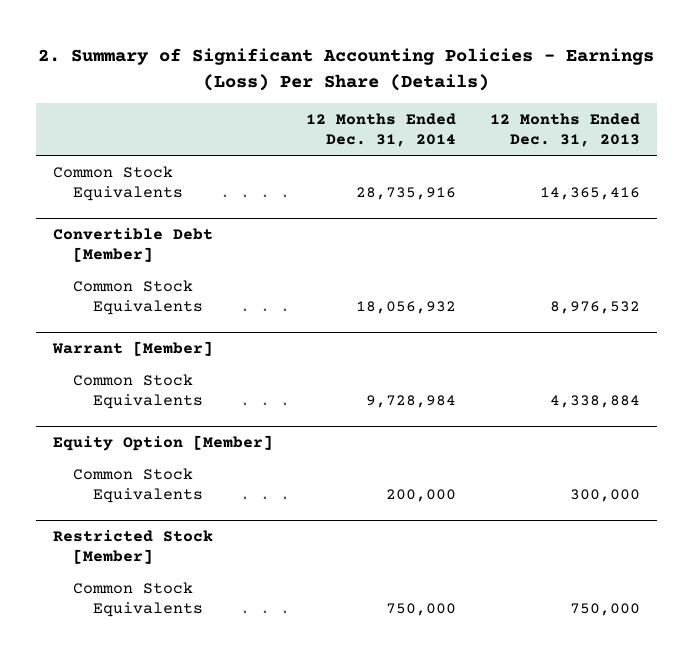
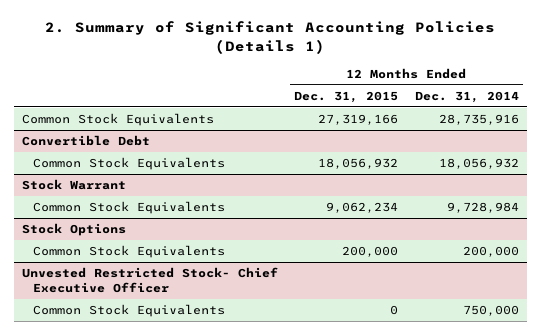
[38,48,655,91] 2. Summary of Significant Accounting Policies - Earnings (Loss) Per Share (Details) -> [45,21,496,54] 2. Summary of Significant Accounting Policies (Details 1)
[490,112,641,148] 12 Months Ended Dec. 31, 2013 -> none
none -> [294,90,399,103] Dec. 31, 2015
[52,227,213,263] Convertible Debt [Member] -> [22,135,151,147] Convertible Debt
[51,340,213,356] Warrant [Member] -> [22,179,127,191] Stock Warrant
[52,434,273,451] Equity Option [Member] -> [22,223,127,237] Stock Options
[52,529,213,565] Restricted Stock [Member] -> [22,267,279,294] Unvested Restricted Stock- Chief Executive Officer

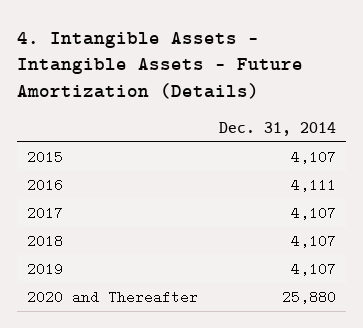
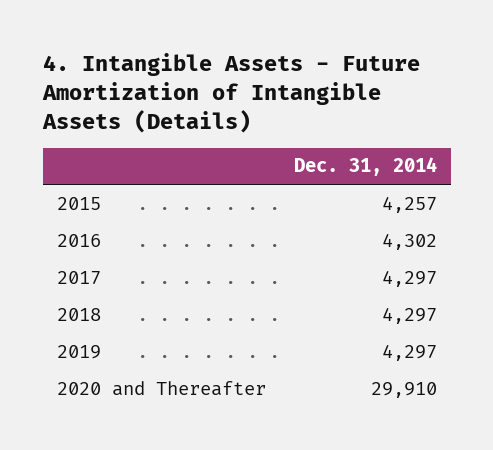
[17,31,304,100] 4. Intangible Assets - Intangible Assets - Future Amortization (Details) -> [41,53,420,134] 4. Intangible Assets - Future Amortization of Intangible Assets (Details)
[290,150,336,165] 4,107 -> [381,195,437,213] 4,257
[290,178,336,193] 4,111 -> [381,232,437,250] 4,302
[290,206,336,221] 4,107 -> [381,269,437,287] 4,297
[290,234,336,249] 4,107 -> [381,306,437,324] 4,297
[290,262,336,277] 4,107 -> [381,343,437,361] 4,297
[281,290,336,305] 25,880 -> [370,381,437,398] 29,910

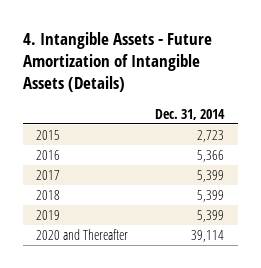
[381,195,437,213] 4,257 -> [197,130,225,143] 2,723
[381,232,437,250] 4,302 -> [197,150,225,163] 5,366
[381,269,437,287] 4,297 -> [197,170,225,183] 5,399
[381,306,437,324] 4,297 -> [197,190,225,203] 5,399
[381,343,437,361] 4,297 -> [197,210,225,223] 5,399
[370,381,437,398] 29,910 -> [191,230,225,243] 39,114

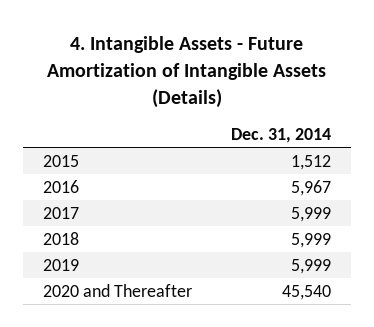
[197,130,225,143] 2,723 -> [291,154,332,170] 1,512
[197,150,225,163] 5,366 -> [291,179,332,196] 5,967
[197,170,225,183] 5,399 -> [291,206,332,222] 5,999
[197,190,225,203] 5,399 -> [291,232,332,248] 5,999
[197,210,225,223] 5,399 -> [291,258,332,274] 5,999
[191,230,225,243] 39,114 -> [282,284,332,300] 45,540

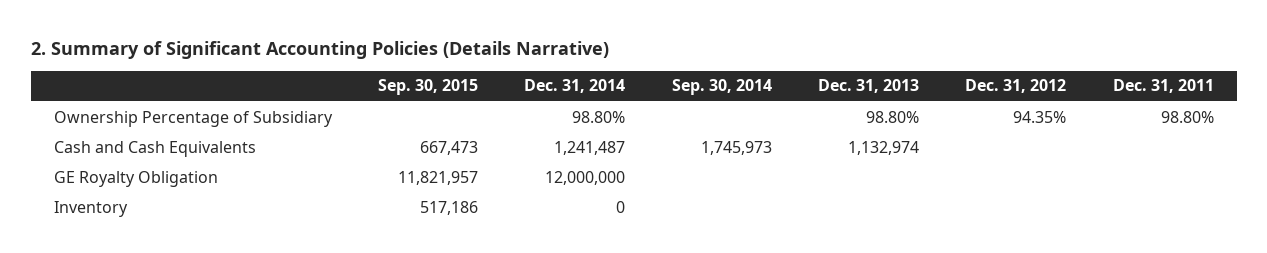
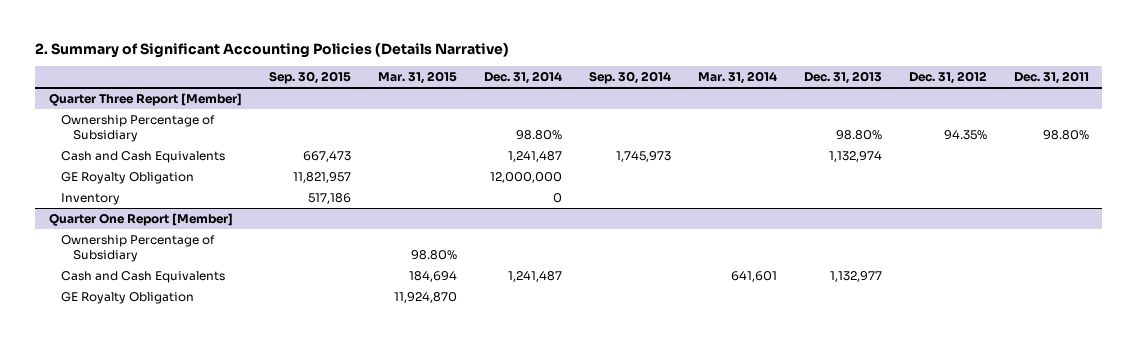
none -> [377,71,457,85] Mar. 31, 2015
none -> [697,71,777,85] Mar. 31, 2014
none -> [48,93,242,107] Quarter Three Report [Member]
none -> [48,213,233,227] Quarter One Report [Member]
none -> [61,235,216,263] Ownership Percentage of Subsidiary
none -> [61,271,226,284] Cash and Cash Equivalents
none -> [61,292,195,305] GE Royalty Obligation

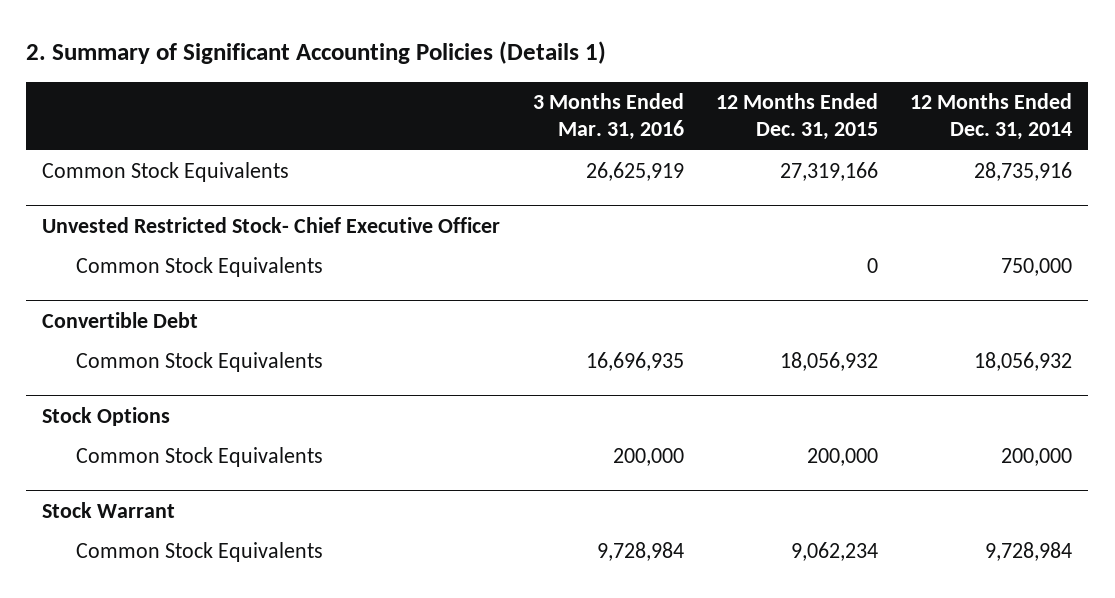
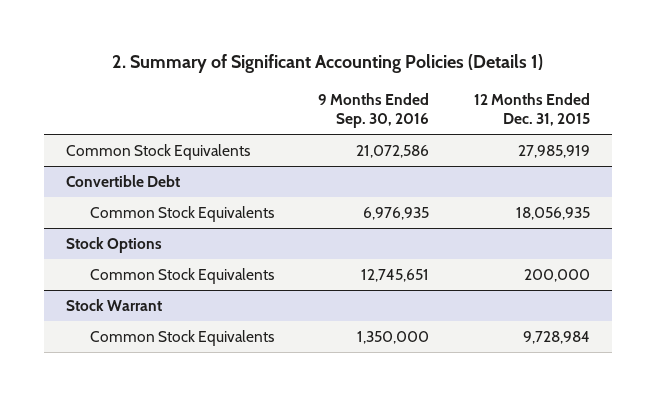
[532,93,684,141] 3 Months Ended Mar. 31, 2016 -> none
[910,93,1073,141] 12 Months Ended Dec. 31, 2014 -> none
none -> [318,93,430,128] 9 Months Ended Sep. 30, 2016
[42,216,501,233] Unvested Restricted Stock- Chief Executive Officer -> none
[75,257,323,278] Common Stock Equivalents -> none
[779,162,878,182] 27,319,166 -> [518,145,591,159] 27,985,919
[779,352,878,372] 18,056,932 -> [516,207,591,221] 18,056,935
[790,542,878,562] 9,062,234 -> [523,331,591,345] 9,728,984

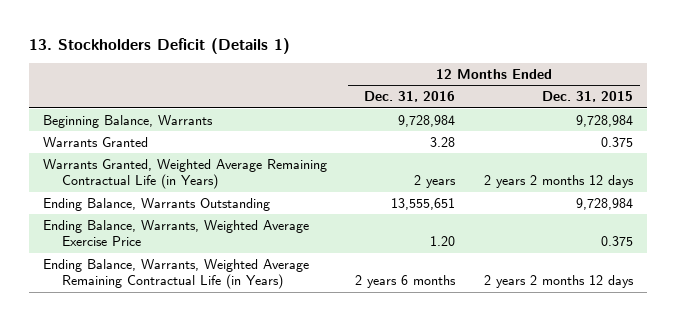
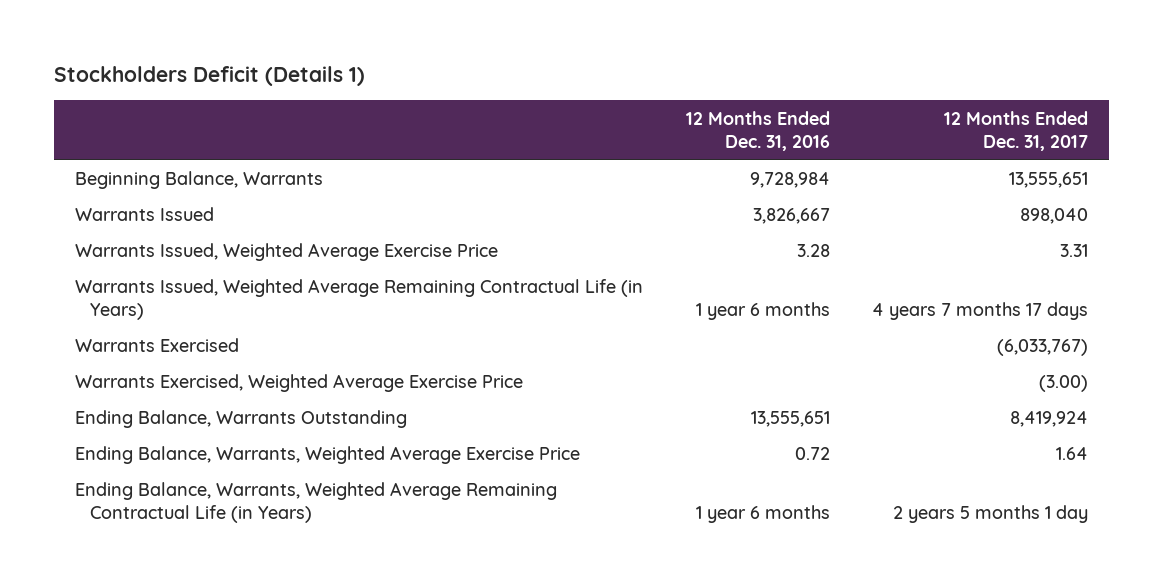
[28,37,290,54] 13. Stockholders Deficit (Details 1) -> [53,65,365,86] Stockholders Deficit (Details 1)
[541,91,633,103] Dec. 31, 2015 -> none
none -> [944,110,1089,151] 12 Months Ended Dec. 31, 2017
[43,136,149,147] Warrants Granted -> [75,206,215,221] Warrants Issued
[430,136,456,147] 3.28 -> [752,207,830,224] 3,826,667
none -> [75,242,499,261] Warrants Issued, Weighted Average Exercise Price
[43,158,328,190] Warrants Granted, Weighted Average Remaining Contractual Life (in Years) -> [75,278,644,320] Warrants Issued, Weighted Average Remaining Contractual Life (in Years)
[414,175,457,189] 2 years -> [695,301,830,320] 1 year 6 months
none -> [75,337,240,352] Warrants Exercised
none -> [75,373,524,392] Warrants Exercised, Weighted Average Exercise Price
[430,236,456,247] 1.20 -> [794,446,830,460] 0.72
[355,275,457,289] 2 years 6 months -> [695,504,830,523] 1 year 6 months

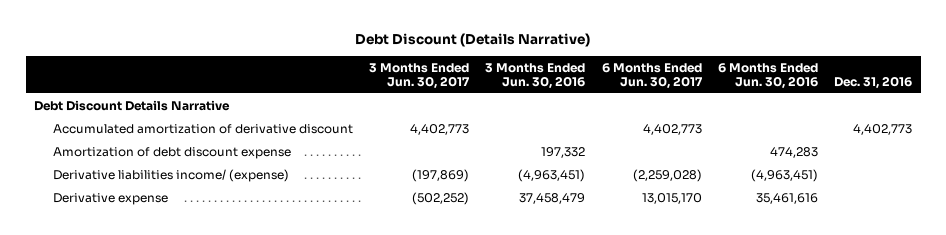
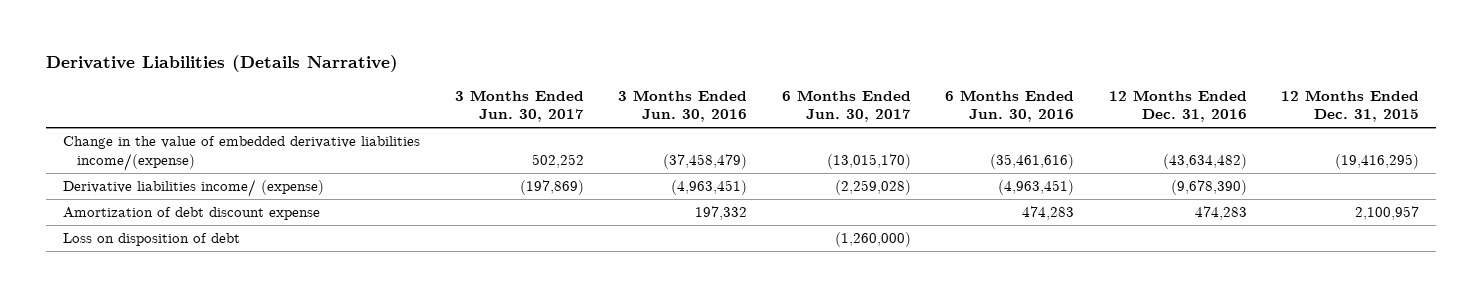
[355,33,591,48] Debt Discount (Details Narrative) -> [45,55,398,73] Derivative Liabilities (Details Narrative)
[834,75,913,89] Dec. 31, 2016 -> none
none -> [1108,89,1247,123] 12 Months Ended Dec. 31, 2016
none -> [1281,89,1420,123] 12 Months Ended Dec. 31, 2015
[33,99,230,111] Debt Discount Details Narrative -> none
[52,123,353,134] Accumulated amortization of derivative discount -> none
none -> [63,136,421,171] Change in the value of embedded derivative liabilities income/(expense)
[52,192,168,205] Derivative expense -> none
[52,146,291,159] Amortization of debt discount expense -> [63,207,321,221] Amortization of debt discount expense
none -> [63,233,241,247] Loss on disposition of debt

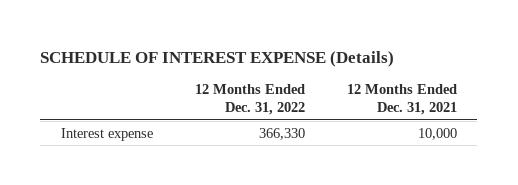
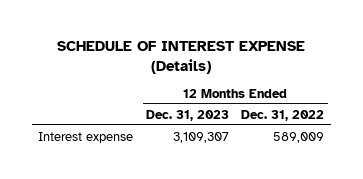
[346,84,457,116] 12 Months Ended Dec. 31, 2021 -> none
none -> [145,109,229,121] Dec. 31, 2023
[258,127,305,140] 366,330 -> [273,131,325,143] 589,009

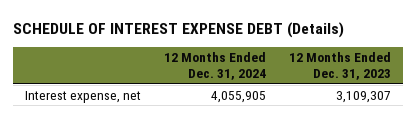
[57,41,306,74] SCHEDULE OF INTEREST EXPENSE (Details) -> [13,21,345,38] SCHEDULE OF INTEREST EXPENSE DEBT (Details)
[241,109,325,121] Dec. 31, 2022 -> none
none -> [163,51,266,81] 12 Months Ended Dec. 31, 2024
[38,131,134,143] Interest expense -> [24,90,141,103] Interest expense, net

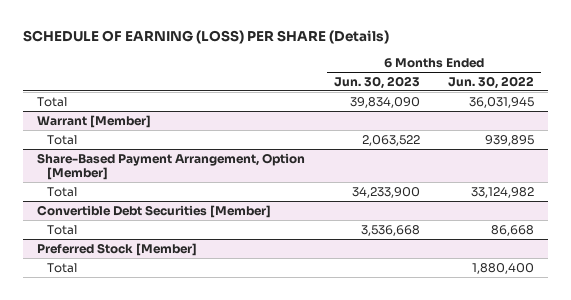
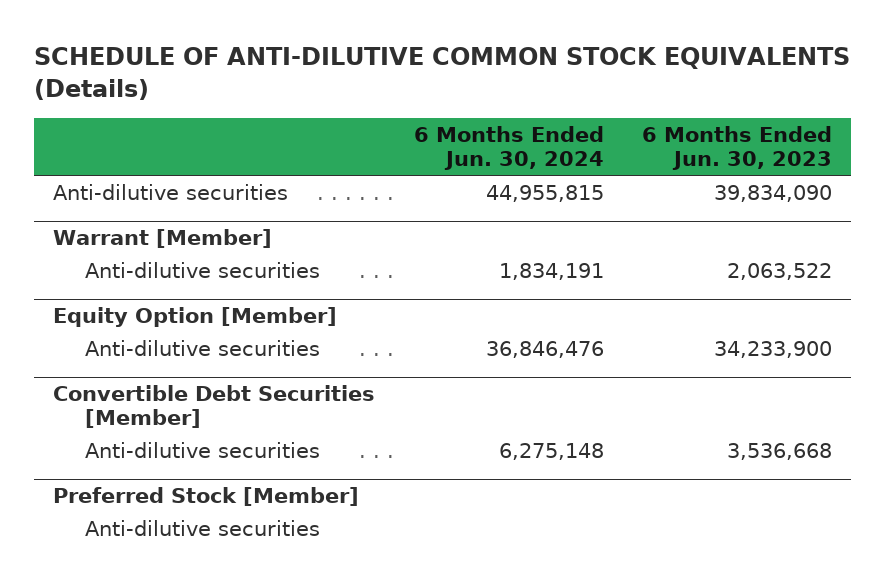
[22,30,389,45] SCHEDULE OF EARNING (LOSS) PER SHARE (Details) -> [33,47,850,101] SCHEDULE OF ANTI-DILUTIVE COMMON STOCK EQUIVALENTS (Details)
[448,75,535,89] Jun. 30, 2022 -> none
none -> [413,125,604,171] 6 Months Ended Jun. 30, 2024
[37,96,68,107] Total -> [52,183,288,200] Anti-dilutive securities
[37,152,306,180] Share-Based Payment Arrangement, Option [Member] -> none
[47,134,78,145] Total -> [84,261,320,278] Anti-dilutive securities
none -> [52,307,337,328] Equity Option [Member]
[47,186,78,197] Total -> [84,339,320,356] Anti-dilutive securities
[47,224,78,235] Total -> [84,441,320,458] Anti-dilutive securities
[47,262,78,273] Total -> [84,519,320,536] Anti-dilutive securities

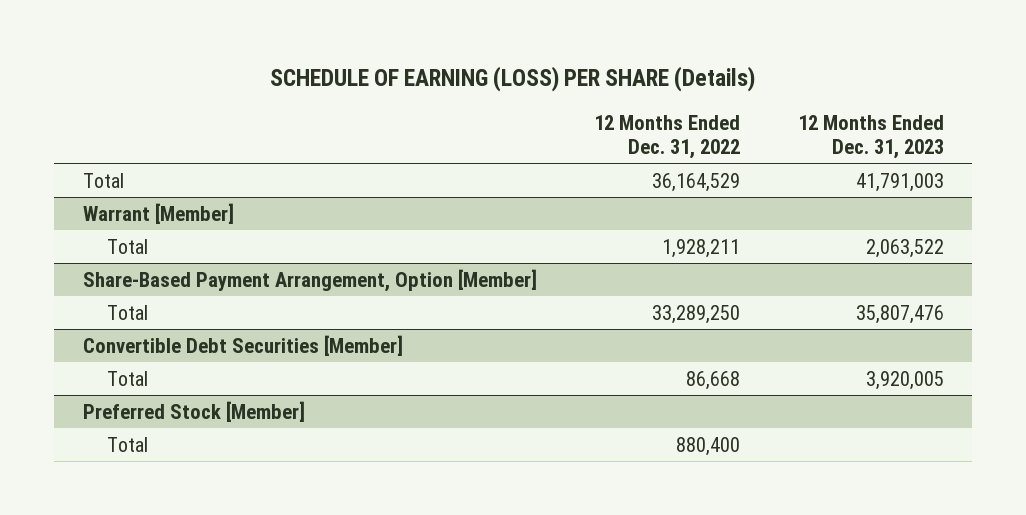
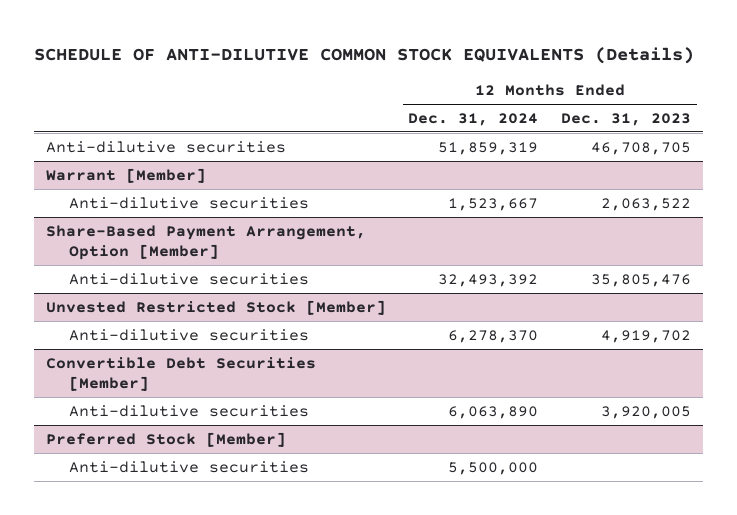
[270,65,756,92] SCHEDULE OF EARNING (LOSS) PER SHARE (Details) -> [34,46,695,64] SCHEDULE OF ANTI-DILUTIVE COMMON STOCK EQUIVALENTS (Details)
[594,114,741,159] 12 Months Ended Dec. 31, 2022 -> none
none -> [408,112,539,126] Dec. 31, 2024
[82,172,124,188] Total -> none
none -> [45,140,286,153] Anti-dilutive securities
[106,238,148,254] Total -> [69,196,310,209] Anti-dilutive securities
[106,304,148,320] Total -> none
none -> [69,272,310,285] Anti-dilutive securities
none -> [45,299,386,315] Unvested Restricted Stock [Member]
none -> [69,328,310,341] Anti-dilutive securities
[106,370,148,386] Total -> [69,404,310,417] Anti-dilutive securities
[106,436,148,452] Total -> [69,460,310,473] Anti-dilutive securities

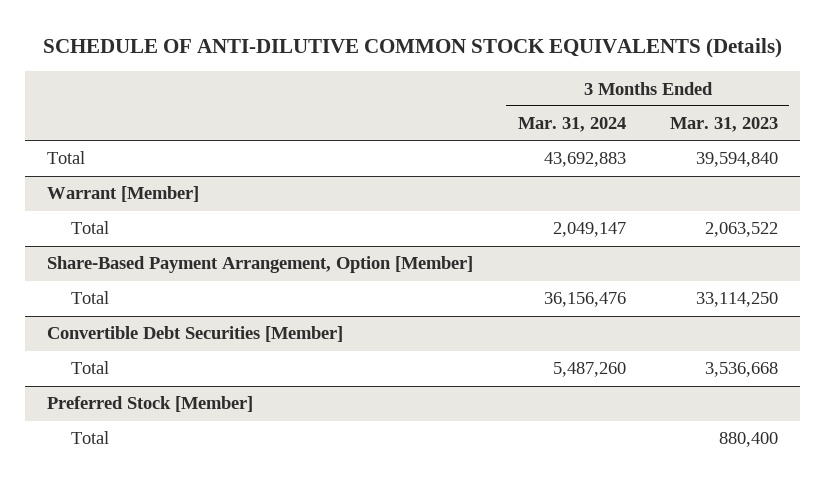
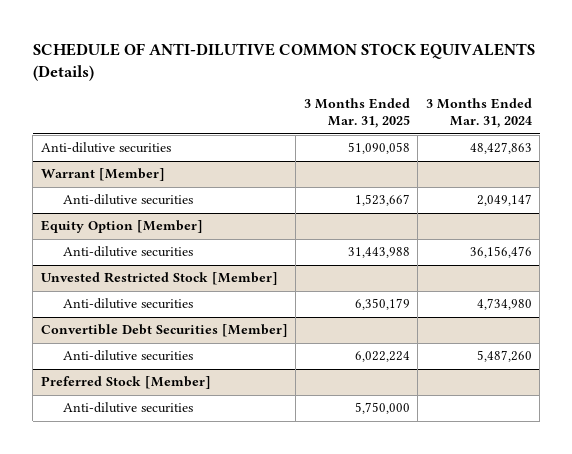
[670,117,779,133] Mar. 31, 2023 -> none
none -> [303,98,410,129] 3 Months Ended Mar. 31, 2025
[47,151,86,165] Total -> none
none -> [40,142,171,154] Anti-dilutive securities
[47,256,474,274] Share-Based Payment Arrangement, Option [Member] -> none
[71,221,110,235] Total -> [63,194,194,206] Anti-dilutive securities
none -> [40,220,203,234] Equity Option [Member]
[71,291,110,305] Total -> [63,246,194,258] Anti-dilutive securities
none -> [40,272,278,286] Unvested Restricted Stock [Member]
none -> [63,298,194,310] Anti-dilutive securities
[71,361,110,375] Total -> [63,350,194,362] Anti-dilutive securities
[71,431,110,445] Total -> [63,402,194,414] Anti-dilutive securities

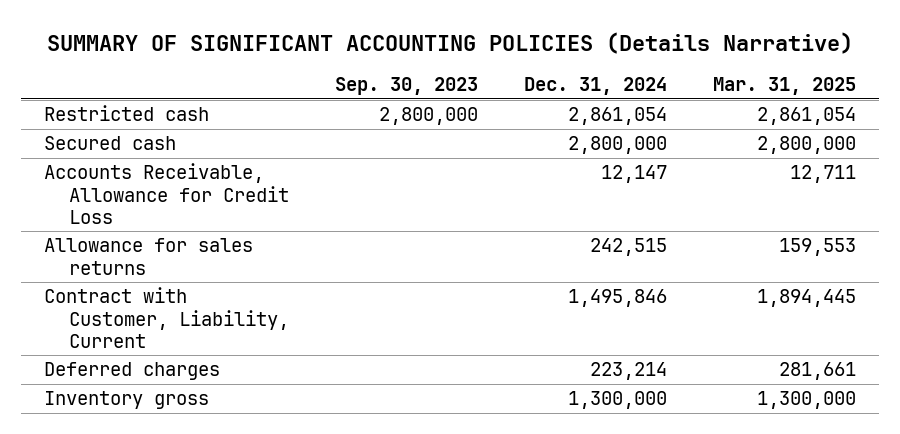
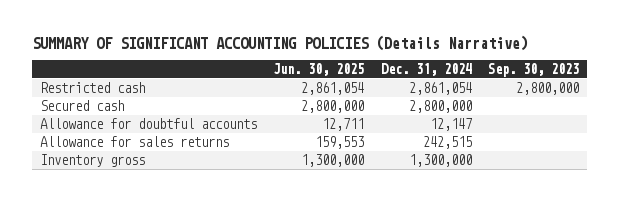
[713,77,857,96] Mar. 31, 2025 -> none
none -> [273,62,365,76] Jun. 30, 2025
[43,163,289,224] Accounts Receivable, Allowance for Credit Loss -> [40,117,258,129] Allowance for doubtful accounts
[43,287,289,348] Contract with Customer, Liability, Current -> none
[43,362,220,381] Deferred charges -> none

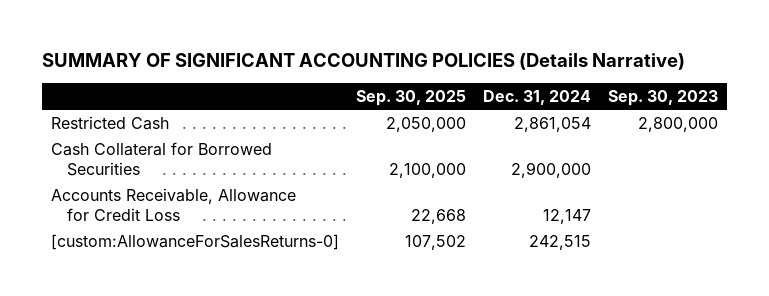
[273,62,365,76] Jun. 30, 2025 -> none
none -> [355,90,466,107] Sep. 30, 2025
[40,99,125,111] Secured cash -> none
[40,153,146,167] Inventory gross -> none
[40,81,146,93] Restricted cash -> [50,116,169,131] Restricted Cash
none -> [50,142,272,176] Cash Collateral for Borrowed Securities
[40,117,258,129] Allowance for doubtful accounts -> [50,188,296,221] Accounts Receivable, Allowance for Credit Loss
[40,135,230,147] Allowance for sales returns -> [50,234,339,251] [custom:AllowanceForSalesReturns-0]

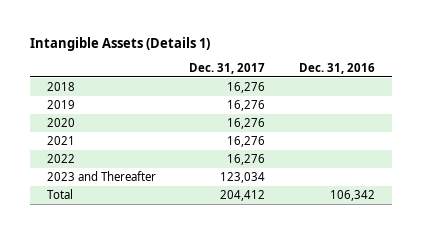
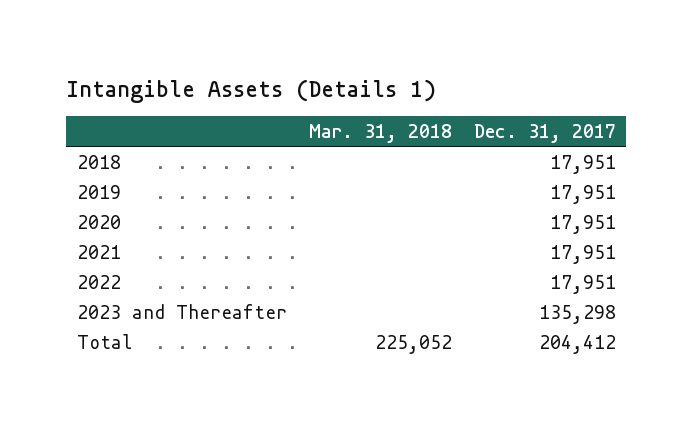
[298,62,375,74] Dec. 31, 2016 -> none
none -> [308,123,452,143] Mar. 31, 2018
[227,81,266,93] 16,276 -> [549,154,616,174] 17,951
[227,99,266,111] 16,276 -> [549,184,616,204] 17,951
[227,117,266,129] 16,276 -> [549,214,616,234] 17,951
[227,135,266,147] 16,276 -> [549,244,616,264] 17,951
[227,153,266,165] 16,276 -> [549,274,616,294] 17,951
[220,171,266,183] 123,034 -> [538,304,616,324] 135,298

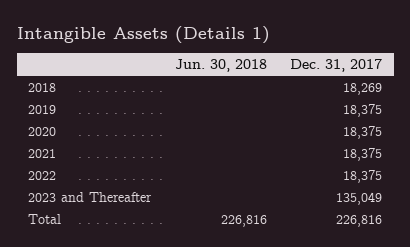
[308,123,452,143] Mar. 31, 2018 -> none
none -> [174,59,267,73] Jun. 30, 2018
[549,154,616,174] 17,951 -> [343,82,383,95] 18,269
[549,184,616,204] 17,951 -> [343,103,383,117] 18,375
[549,214,616,234] 17,951 -> [343,125,383,139] 18,375
[549,244,616,264] 17,951 -> [343,147,383,161] 18,375
[549,274,616,294] 17,951 -> [343,169,383,183] 18,375
[538,304,616,324] 135,298 -> [336,191,383,205] 135,049
[538,334,616,354] 204,412 -> [336,214,383,227] 226,816

